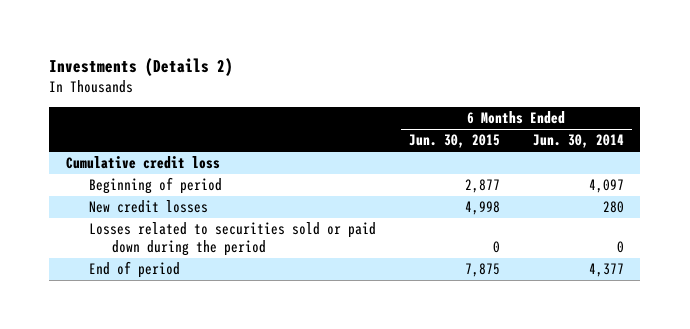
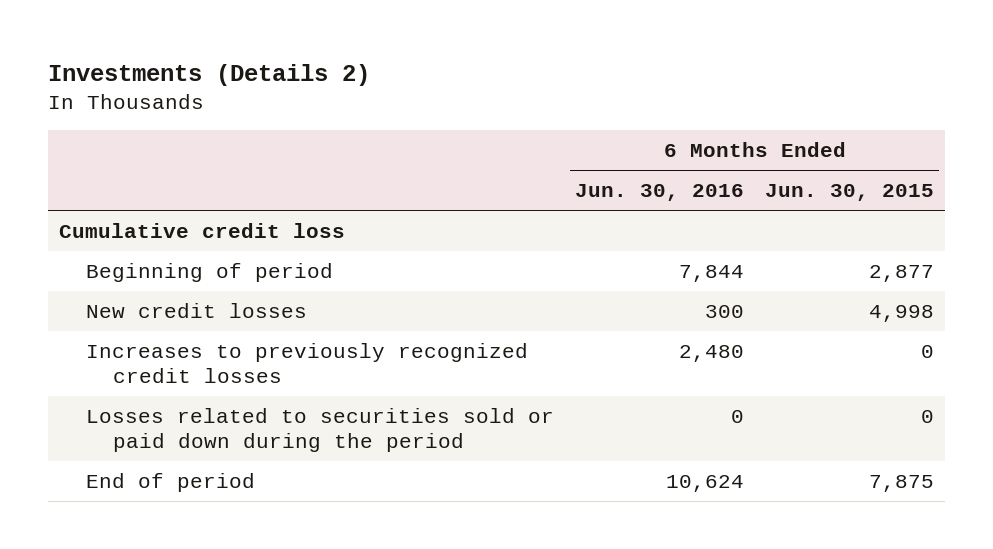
[532,134,624,149] Jun. 30, 2014 -> none
none -> [574,184,744,202] Jun. 30, 2016
none -> [85,342,528,383] Increases to previously recognized credit losses

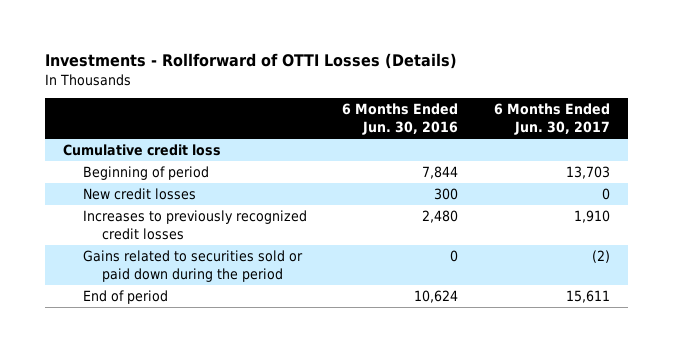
[48,63,371,86] Investments (Details 2) -> [45,53,458,70] Investments - Rollforward of OTTI Losses (Details)
[765,184,935,202] Jun. 30, 2015 -> none
none -> [494,103,611,135] 6 Months Ended Jun. 30, 2017
[85,407,554,452] Losses related to securities sold or paid down during the period -> [82,250,303,282] Gains related to securities sold or paid down during the period

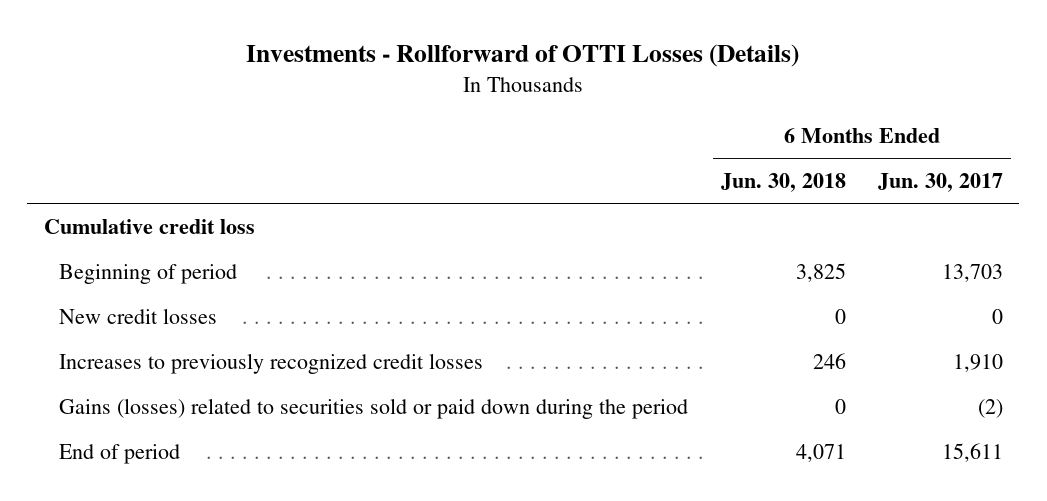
[342,103,459,135] 6 Months Ended Jun. 30, 2016 -> none
none -> [720,173,846,193] Jun. 30, 2018
[82,250,303,282] Gains related to securities sold or paid down during the period -> [59,397,689,419] Gains (losses) related to securities sold or paid down during the period

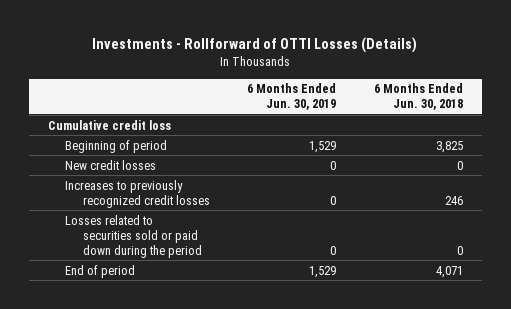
[878,173,1004,193] Jun. 30, 2017 -> none
none -> [247,83,337,111] 6 Months Ended Jun. 30, 2019
[59,397,689,419] Gains (losses) related to securities sold or paid down during the period -> [65,214,202,258] Losses related to securities sold or paid down during the period

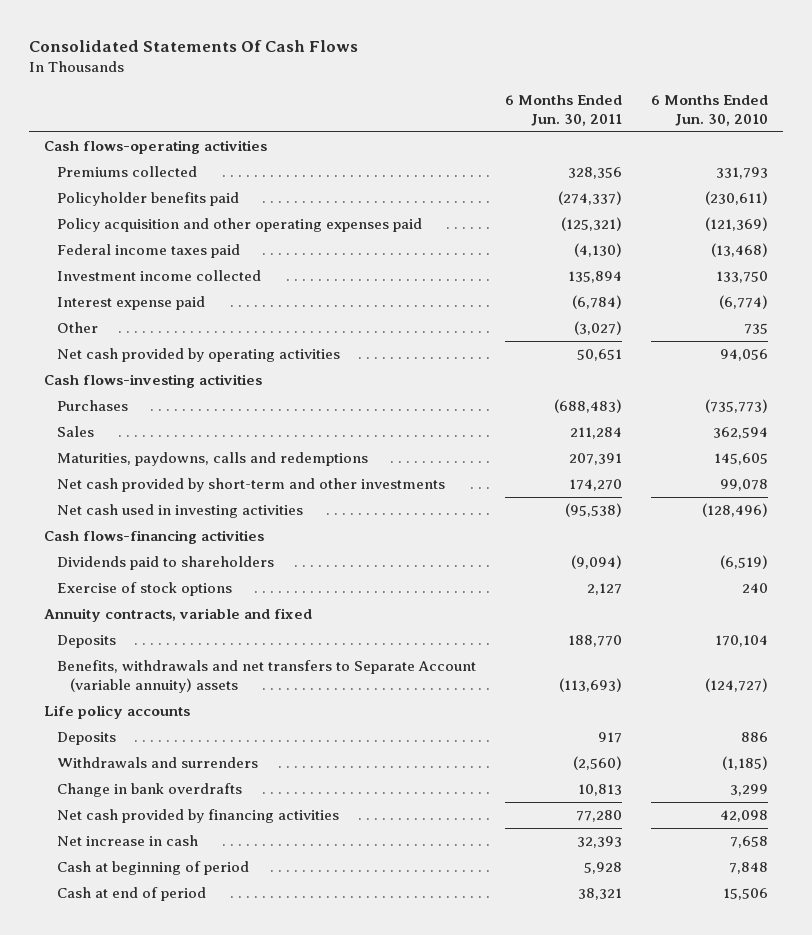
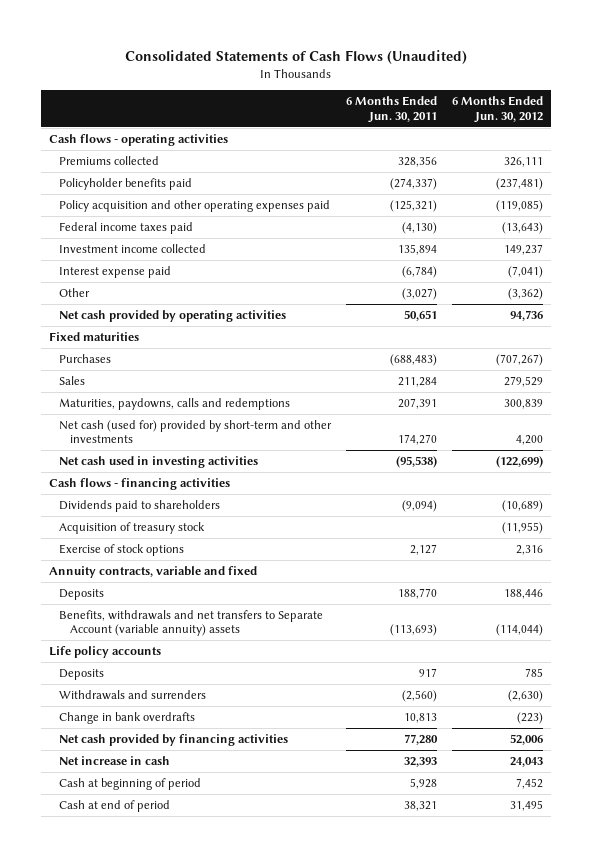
[28,39,358,52] Consolidated Statements Of Cash Flows -> [124,49,467,64] Consolidated Statements of Cash Flows (Unaudited)
[651,94,769,126] 6 Months Ended Jun. 30, 2010 -> none
none -> [452,96,544,123] 6 Months Ended Jun. 30, 2012
[43,140,267,155] Cash flows-operating activities -> [48,133,228,146] Cash flows - operating activities
[43,374,262,389] Cash flows-investing activities -> none
none -> [48,331,139,341] Fixed maturities
[56,478,445,493] Net cash provided by short-term and other investments -> [59,419,333,444] Net cash (used for) provided by short-term and other investments
[43,530,264,545] Cash flows-financing activities -> [48,477,230,490] Cash flows - financing activities
none -> [59,521,206,534] Acquisition of treasury stock

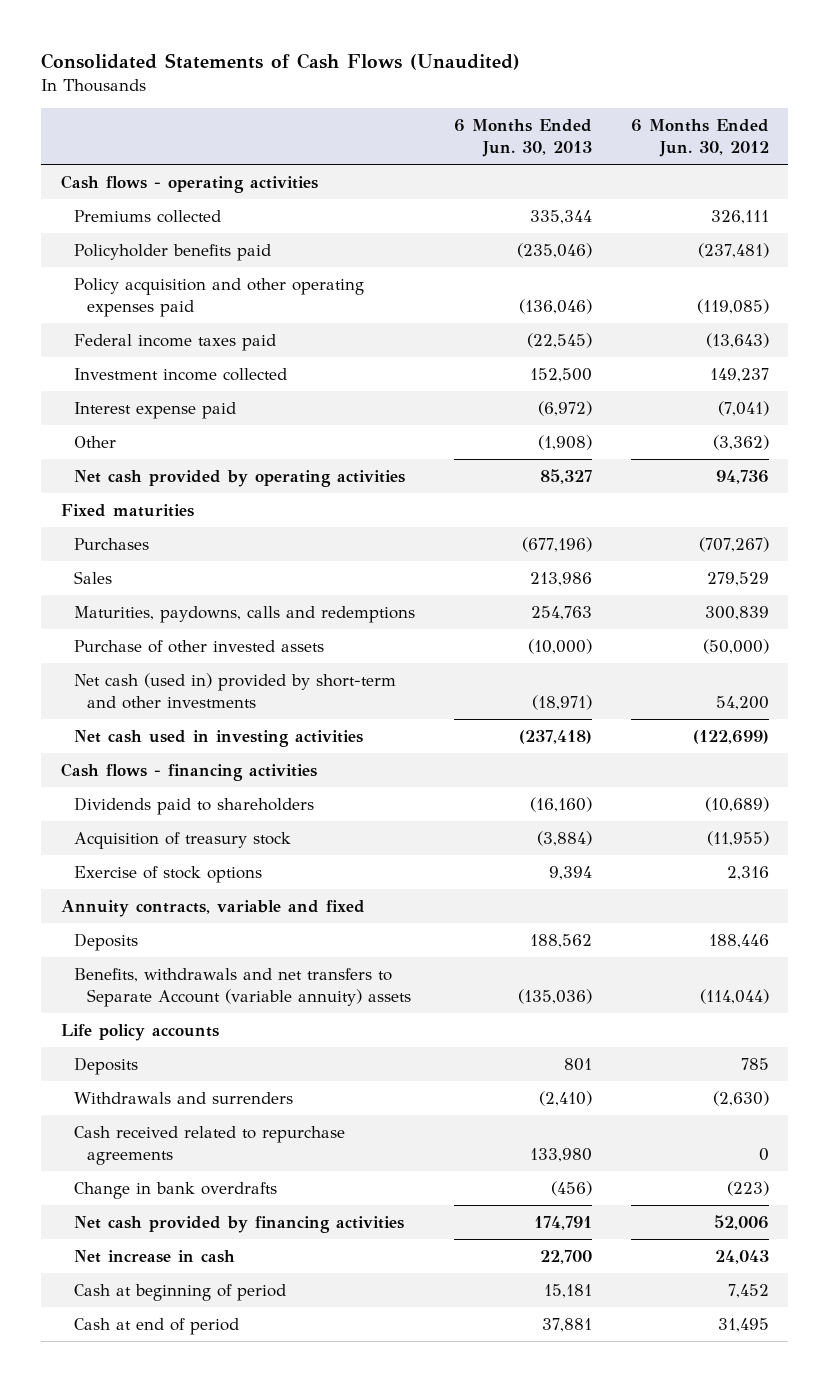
[346,96,438,123] 6 Months Ended Jun. 30, 2011 -> none
none -> [453,119,592,157] 6 Months Ended Jun. 30, 2013
none -> [73,640,324,654] Purchase of other invested assets
[59,419,333,444] Net cash (used for) provided by short-term and other investments -> [73,673,396,709] Net cash (used in) provided by short-term and other investments
[516,435,544,446] 4,200 -> [715,695,769,710] 54,200
none -> [73,1126,345,1165] Cash received related to repurchase agreements

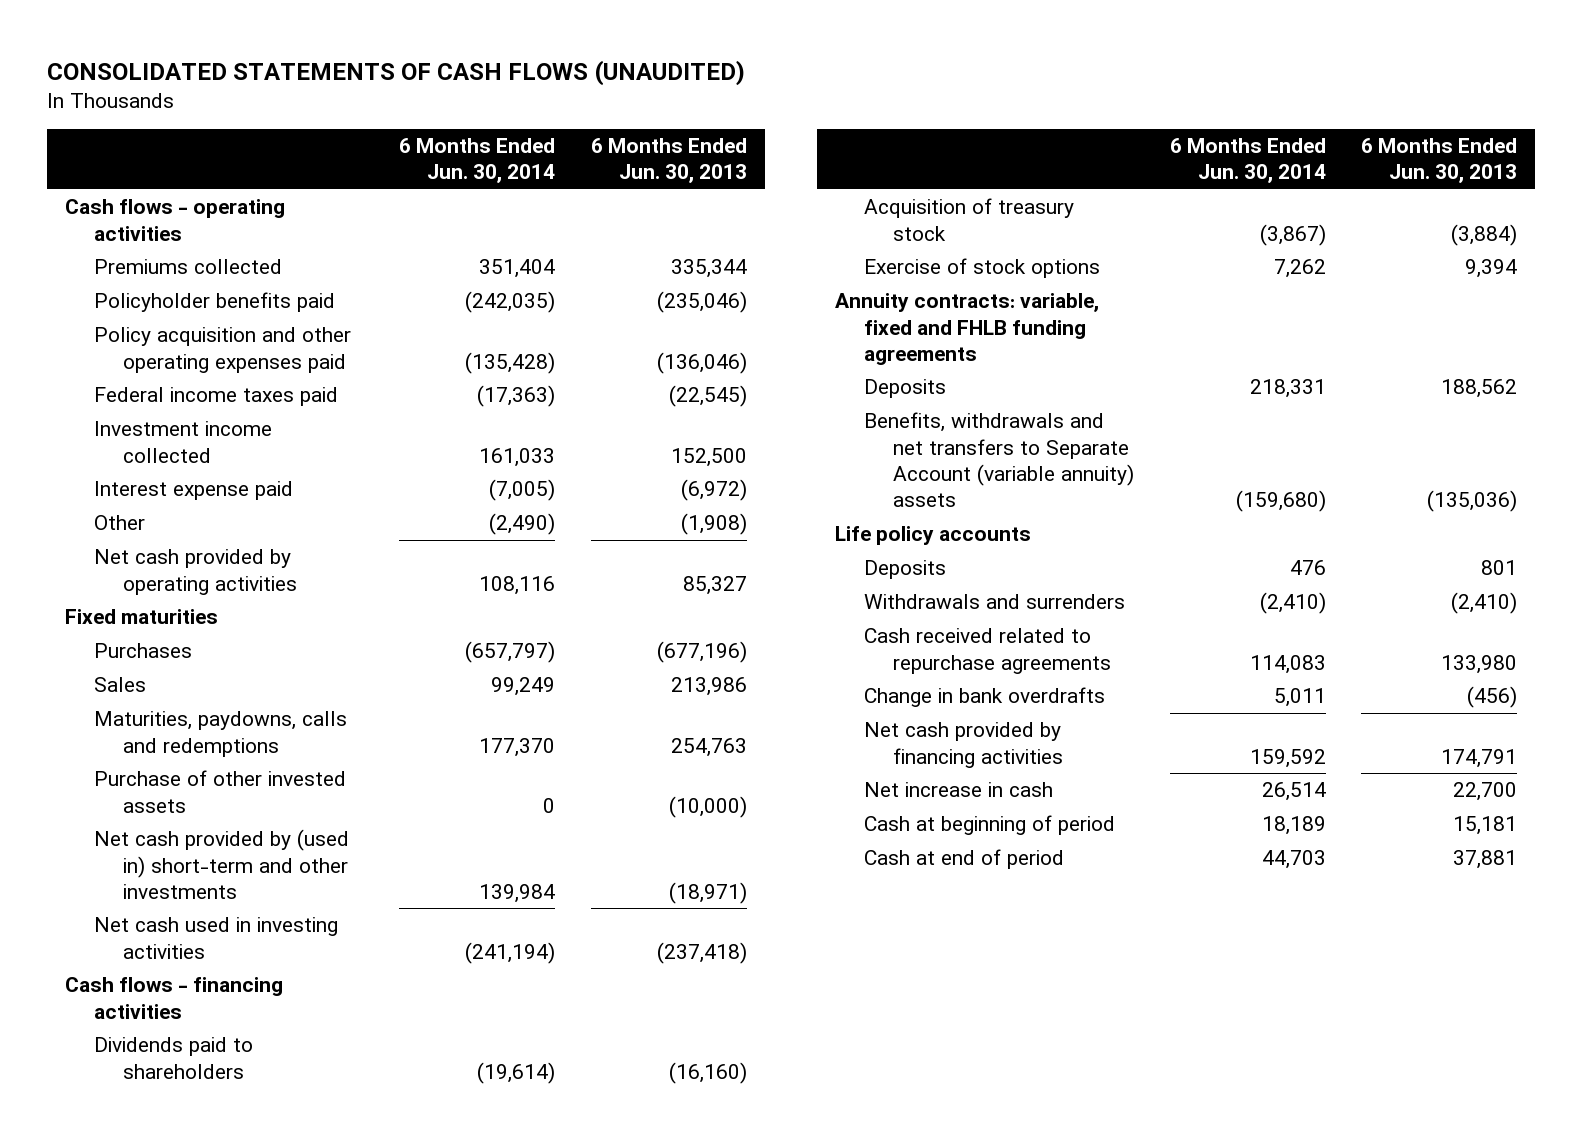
[41,52,521,70] Consolidated Statements of Cash Flows (Unaudited) -> [47,59,746,86] CONSOLIDATED STATEMENTS OF CASH FLOWS (UNAUDITED)
[630,119,769,157] 6 Months Ended Jun. 30, 2012 -> none
none -> [399,138,556,184] 6 Months Ended Jun. 30, 2014
[73,673,396,709] Net cash (used in) provided by short-term and other investments -> [93,829,349,899] Net cash provided by (used in) short-term and other investments
[60,900,365,918] Annuity contracts, variable and fixed -> [835,293,1100,365] Annuity contracts: variable, fixed and FHLB funding agreements

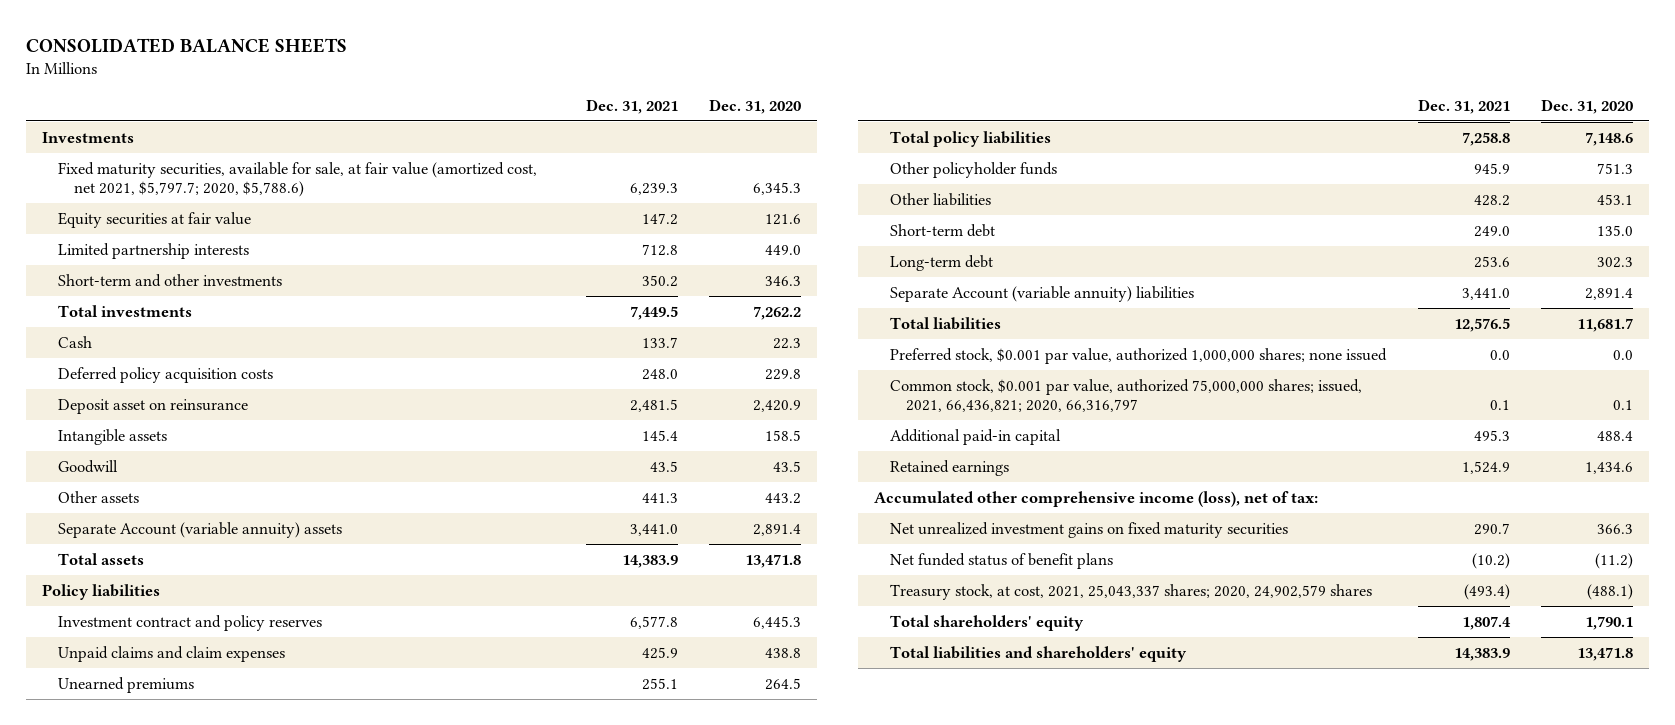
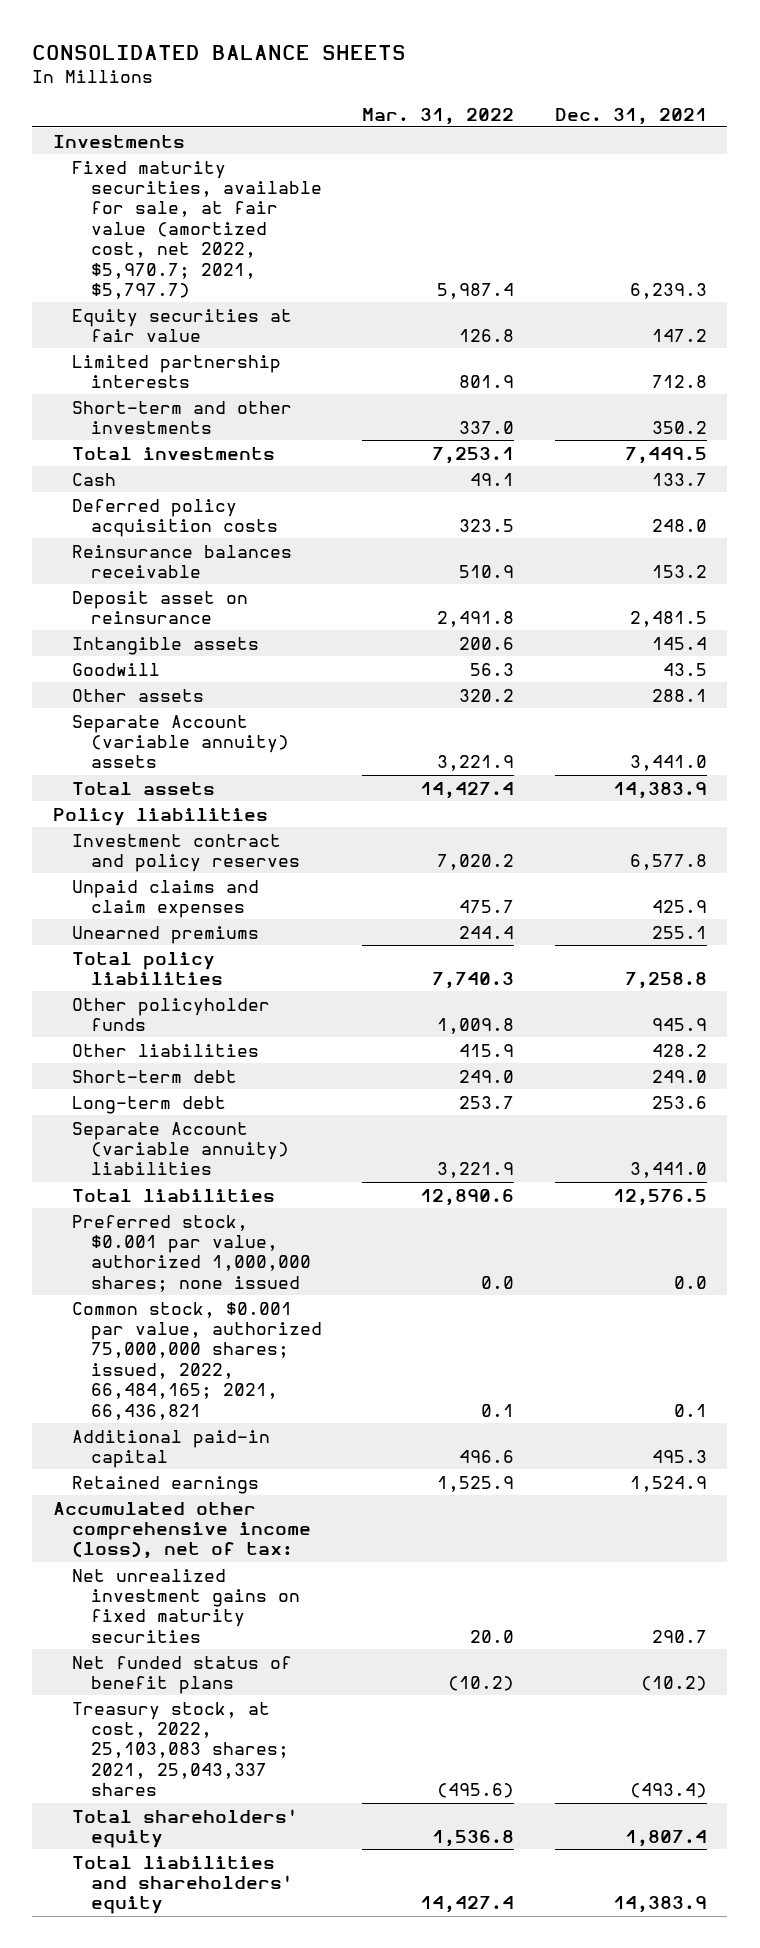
[709,98,802,114] Dec. 31, 2020 -> none
none -> [362,107,515,125] Mar. 31, 2022
[57,161,537,198] Fixed maturity securities, available for sale, at fair value (amortized cost, net 2021, $5,797.7; 2020, $5,788.6) -> [71,160,322,300] Fixed maturity securities, available for sale, at fair value (amortized cost, net 2022, $5,970.7; 2021, $5,797.7)
none -> [71,544,292,579] Reinsurance balances receivable
[641,492,678,503] 441.3 -> [651,688,707,702] 288.1
[889,378,1362,413] Common stock, $0.001 par value, authorized 75,000,000 shares; issued, 2021, 66,436,821; 2020, 66,316,797 -> [71,1301,322,1420] Common stock, $0.001 par value, authorized 75,000,000 shares; issued, 2022, 66,484,165; 2021, 66,436,821
[889,583,1372,600] Treasury stock, at cost, 2021, 25,043,337 shares; 2020, 24,902,579 shares -> [71,1701,289,1797] Treasury stock, at cost, 2022, 25,103,083 shares; 2021, 25,043,337 shares

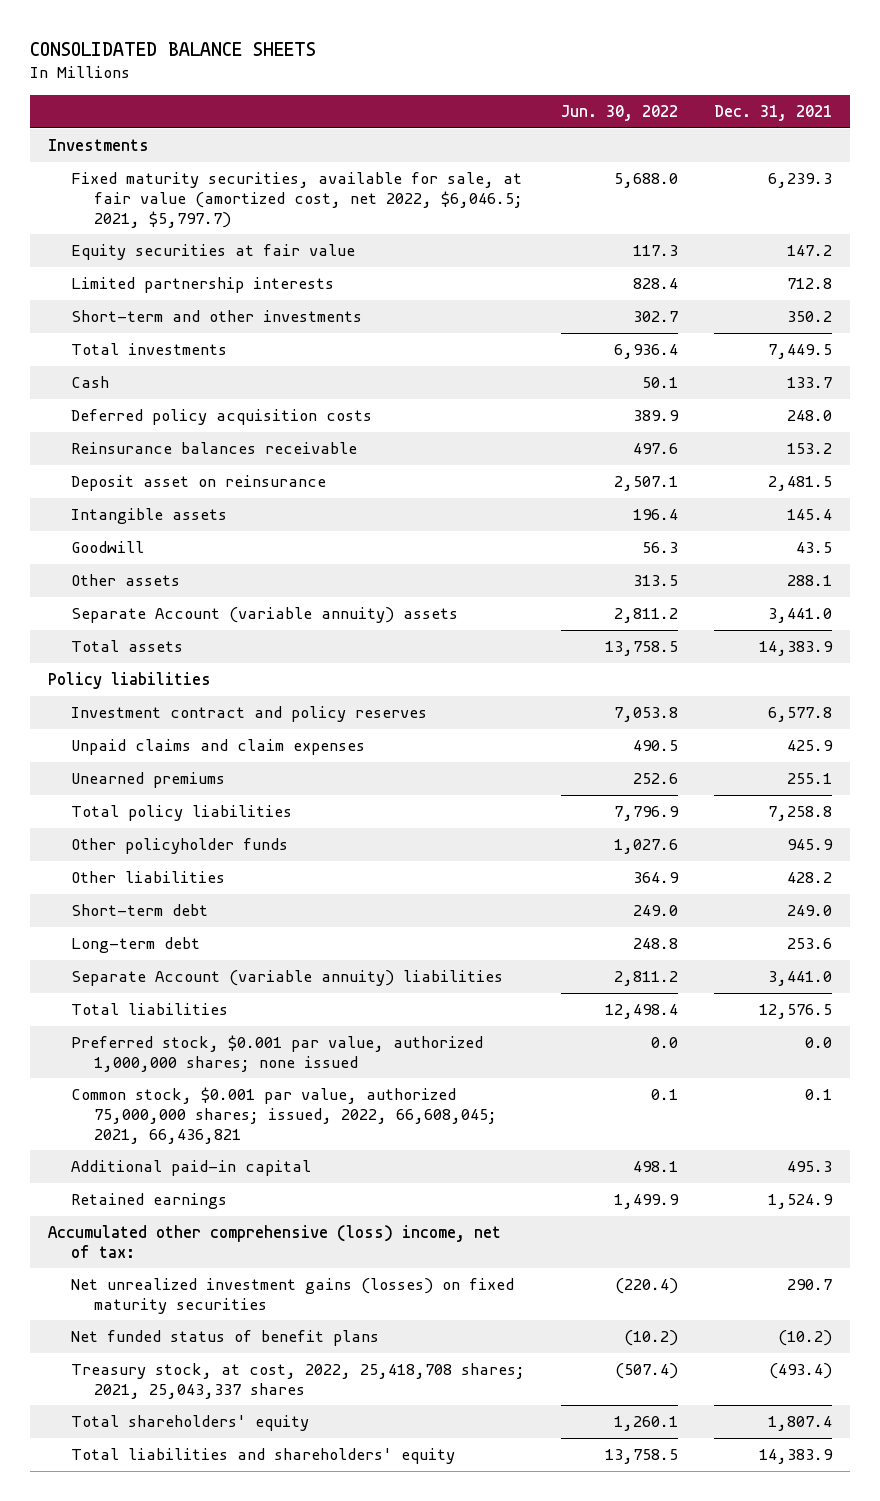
[362,107,515,125] Mar. 31, 2022 -> none
none -> [561,104,679,121] Jun. 30, 2022
[71,160,322,300] Fixed maturity securities, available for sale, at fair value (amortized cost, net 2022, $5,970.7; 2021, $5,797.7) -> [71,171,524,228] Fixed maturity securities, available for sale, at fair value (amortized cost, net 2022, $6,046.5; 2021, $5,797.7)
[71,1301,322,1420] Common stock, $0.001 par value, authorized 75,000,000 shares; issued, 2022, 66,484,165; 2021, 66,436,821 -> [71,1086,498,1144] Common stock, $0.001 par value, authorized 75,000,000 shares; issued, 2022, 66,608,045; 2021, 66,436,821
[52,1501,311,1560] Accumulated other comprehensive income (loss), net of tax: -> [48,1224,502,1258] Accumulated other comprehensive (loss) income, net of tax:
[71,1568,300,1643] Net unrealized investment gains on fixed maturity securities -> [71,1277,515,1314] Net unrealized investment gains (losses) on fixed maturity securities
[71,1701,289,1797] Treasury stock, at cost, 2022, 25,103,083 shares; 2021, 25,043,337 shares -> [71,1362,526,1399] Treasury stock, at cost, 2022, 25,418,708 shares; 2021, 25,043,337 shares

